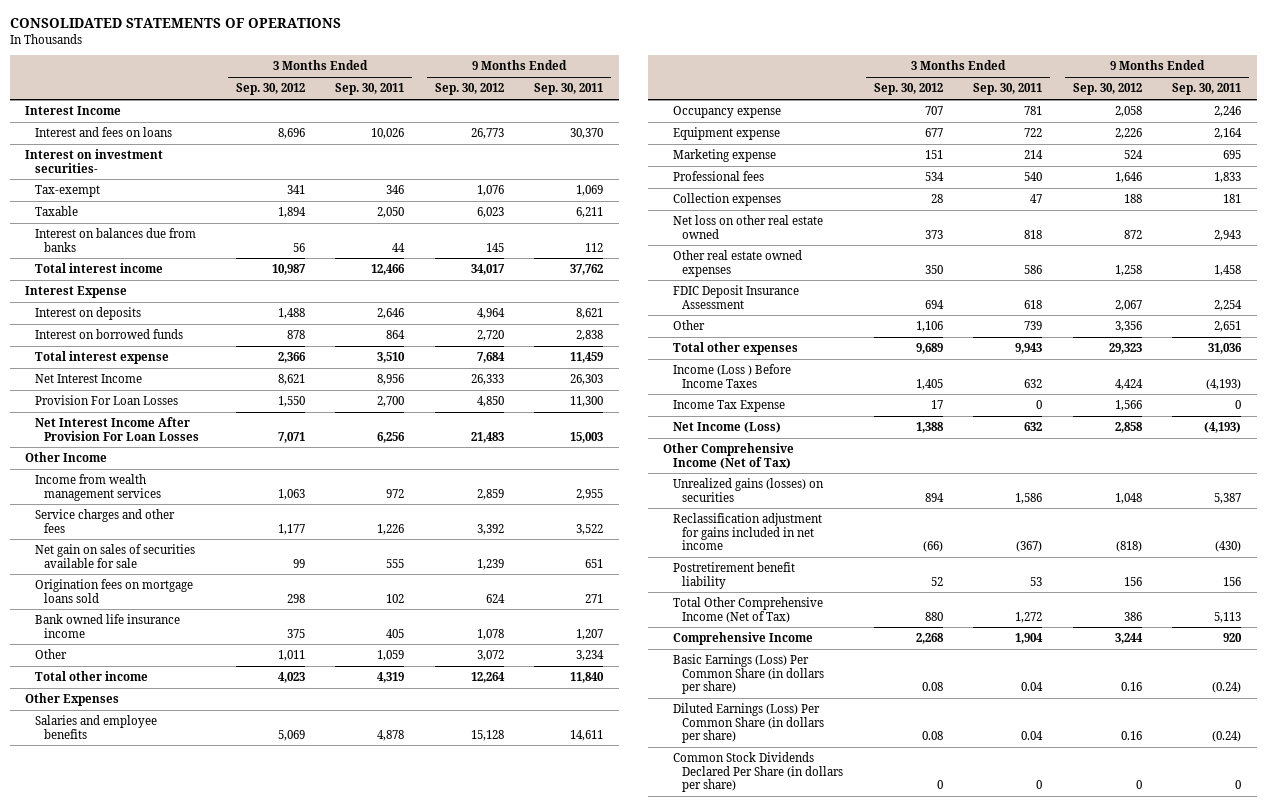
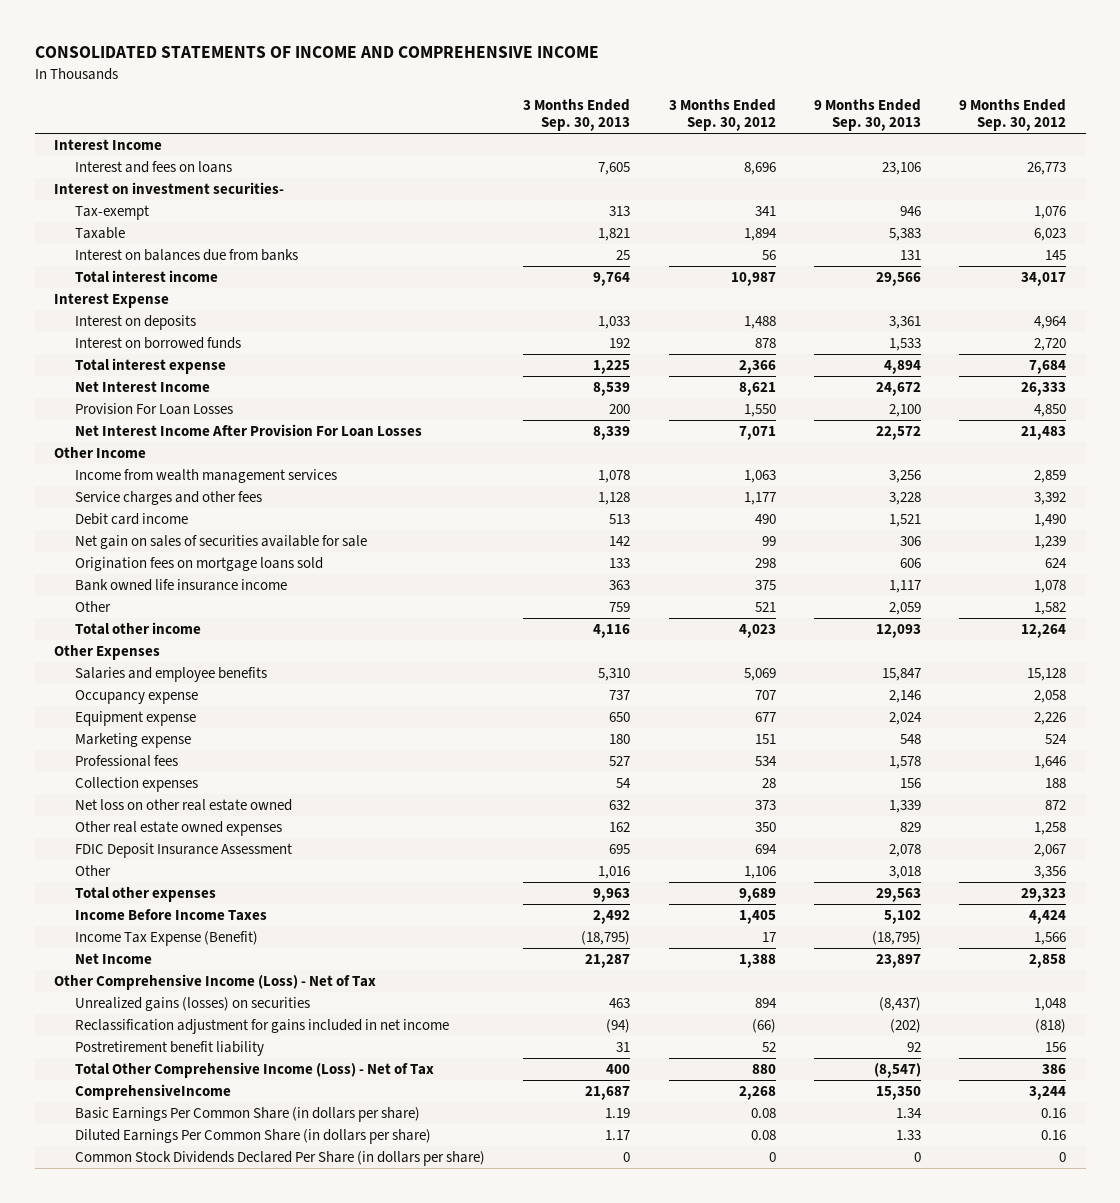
[9,17,341,28] CONSOLIDATED STATEMENTS OF OPERATIONS -> [34,46,599,59] CONSOLIDATED STATEMENTS OF INCOME AND COMPREHENSIVE INCOME
[335,83,405,96] Sep. 30, 2011 -> none
[534,83,604,96] Sep. 30, 2011 -> none
none -> [523,98,631,132] 3 Months Ended Sep. 30, 2013
none -> [813,98,921,132] 9 Months Ended Sep. 30, 2013
none -> [74,513,188,526] Debit card income
[277,650,305,662] 1,011 -> [754,602,776,613] 521
[476,650,504,662] 3,072 -> [1034,602,1067,616] 1,582
[672,364,791,388] Income (Loss ) Before Income Taxes -> [74,909,267,922] Income Before Income Taxes
[672,400,785,413] Income Tax Expense -> [74,931,258,947] Income Tax Expense (Benefit)
[672,422,781,434] Net Income (Loss) -> [74,953,152,965] Net Income
[663,443,795,469] Other Comprehensive Income (Net of Tax) -> [53,974,376,991] Other Comprehensive Income (Loss) - Net of Tax
[672,597,823,623] Total Other Comprehensive Income (Net of Tax) -> [74,1062,434,1079] Total Other Comprehensive Income (Loss) - Net of Tax
[672,632,813,646] Comprehensive Income -> [74,1084,231,1101] ComprehensiveIncome
[672,654,825,695] Basic Earnings (Loss) Per Common Share (in dollars per share) -> [74,1107,420,1123] Basic Earnings Per Common Share (in dollars per share)
[672,703,825,744] Diluted Earnings (Loss) Per Common Share (in dollars per share) -> [74,1129,431,1145] Diluted Earnings Per Common Share (in dollars per share)

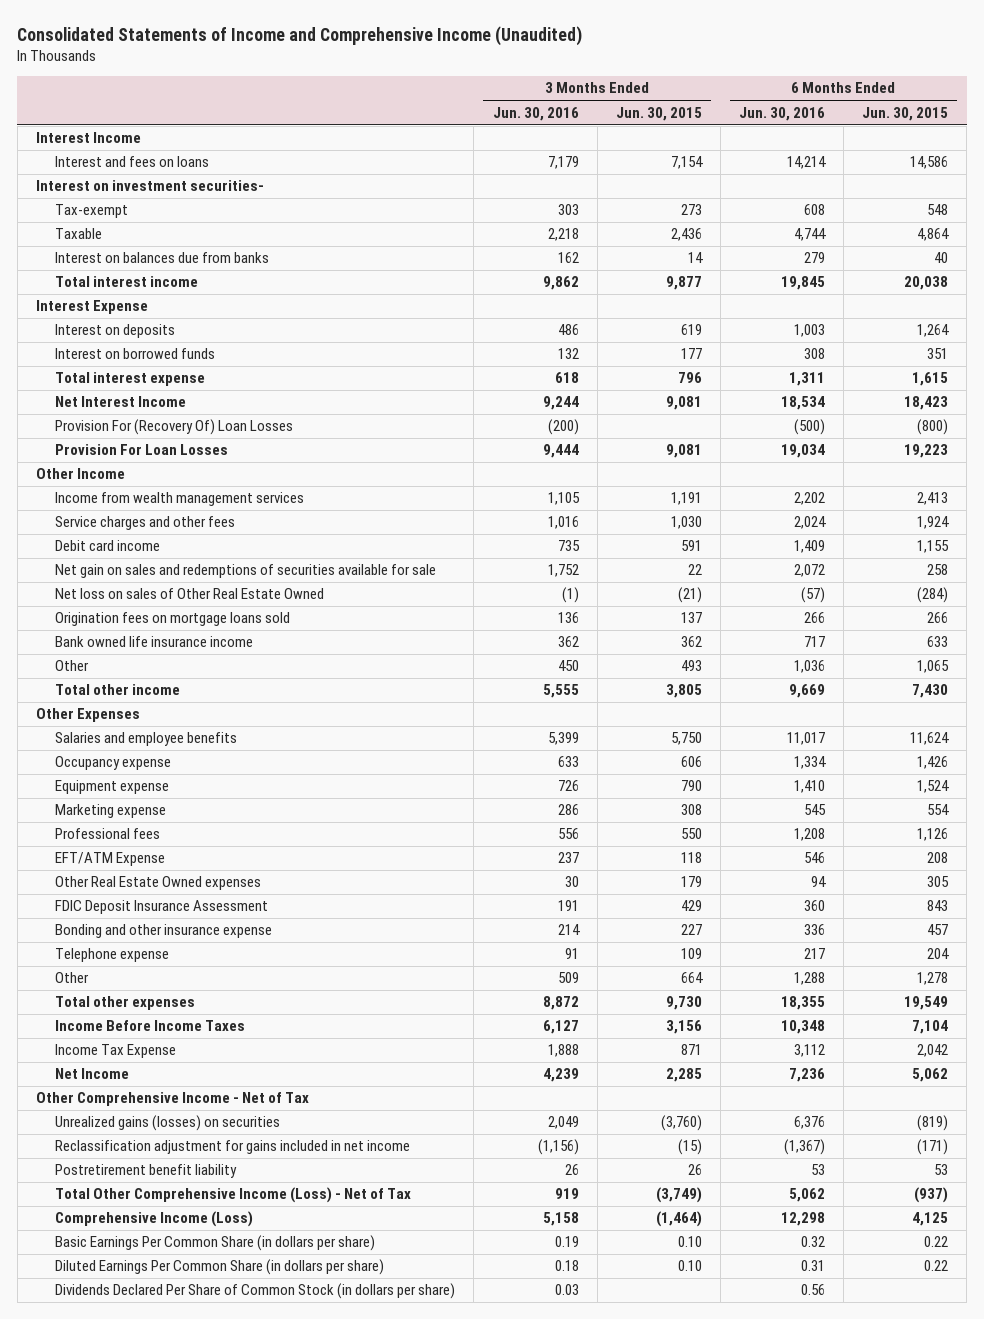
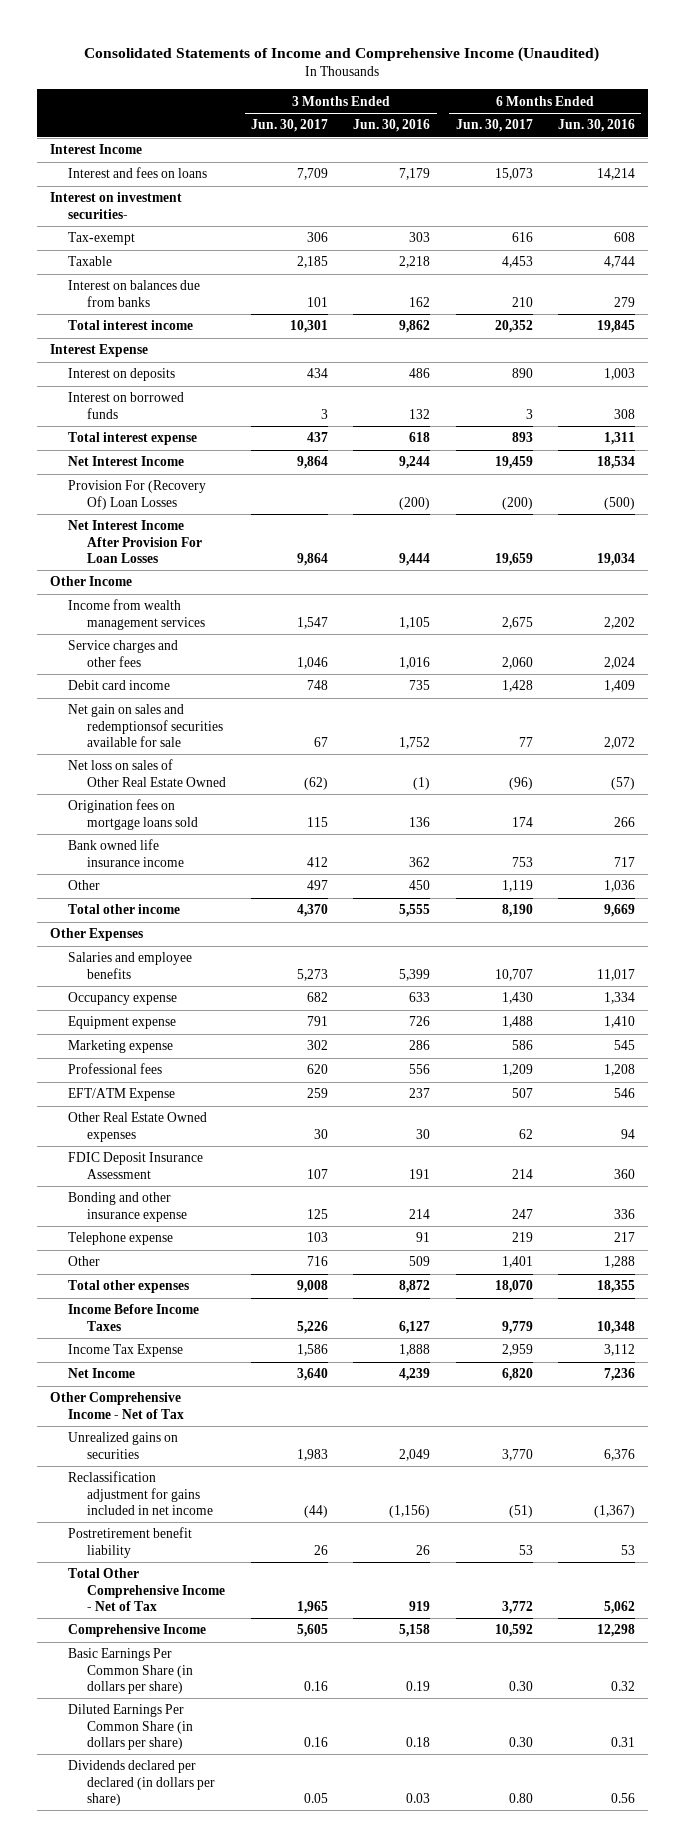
[615,106,702,121] Jun. 30, 2015 -> none
[862,106,949,121] Jun. 30, 2015 -> none
none -> [250,119,328,133] Jun. 30, 2017
none -> [455,119,533,133] Jun. 30, 2017
[55,444,229,456] Provision For Loan Losses -> [68,520,202,563] Net Interest Income After Provision For Loan Losses
[55,564,437,579] Net gain on sales and redemptions of securities available for sale -> [68,704,223,747] Net gain on sales and redemptionsof securities available for sale
[55,1115,281,1132] Unrealized gains (losses) on securities -> [68,1432,179,1459] Unrealized gains on securities
[55,1187,412,1204] Total Other Comprehensive Income (Loss) - Net of Tax -> [68,1568,225,1611] Total Other Comprehensive Income - Net of Tax
[55,1211,254,1228] Comprehensive Income (Loss) -> [68,1624,207,1638] Comprehensive Income
[55,1283,456,1300] Dividends Declared Per Share of Common Stock (in dollars per share) -> [68,1760,215,1806] Dividends declared per declared (in dollars per share)

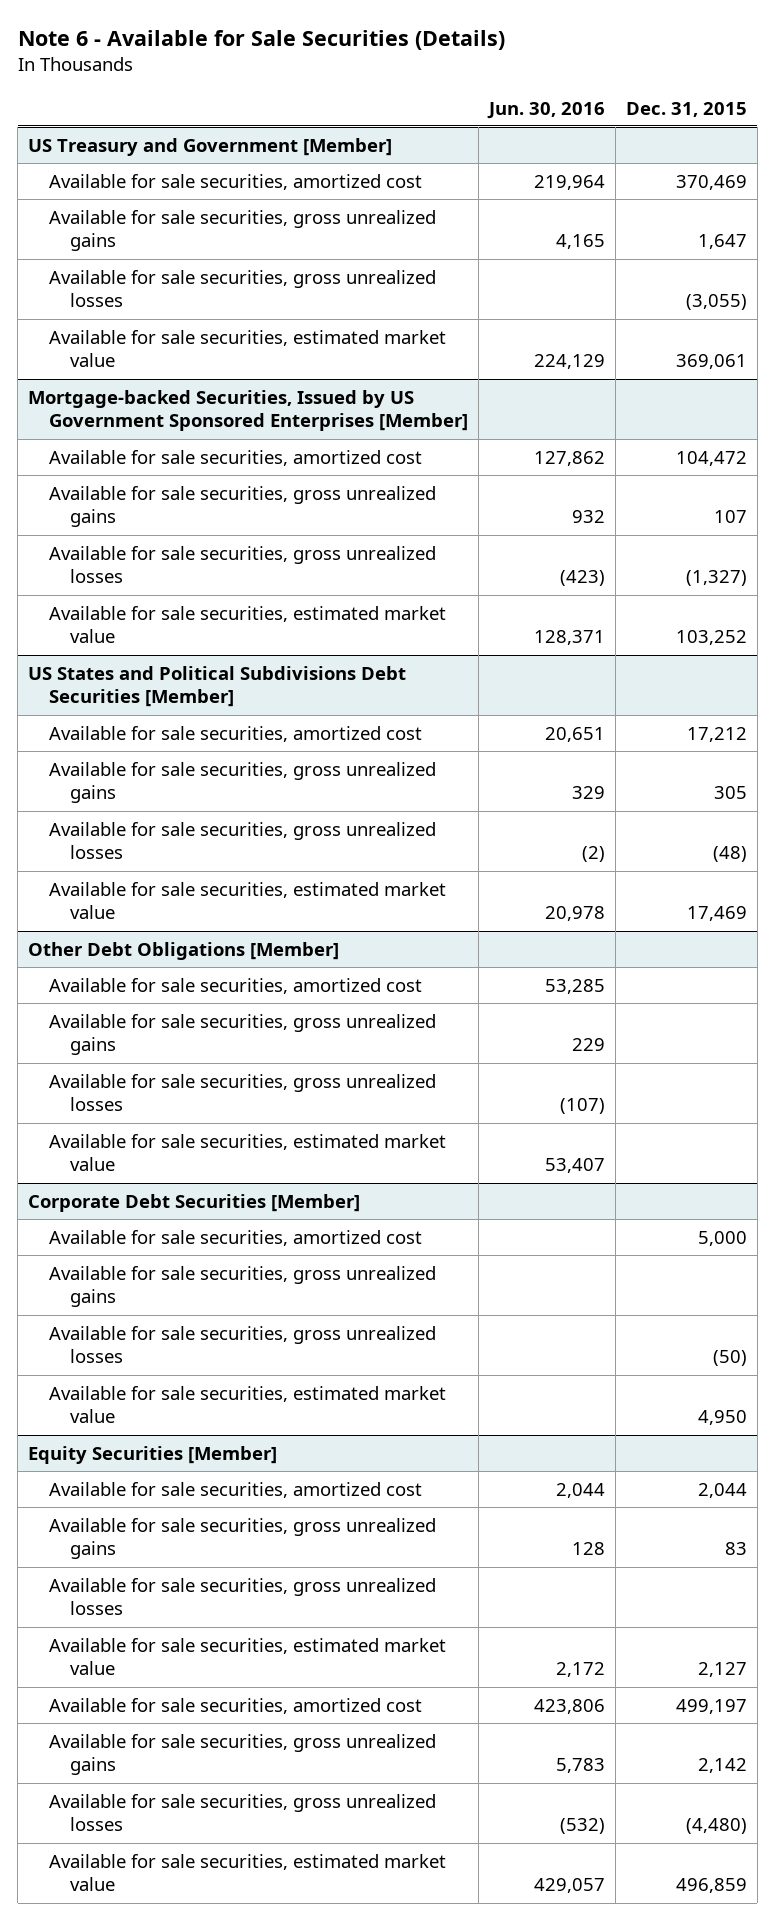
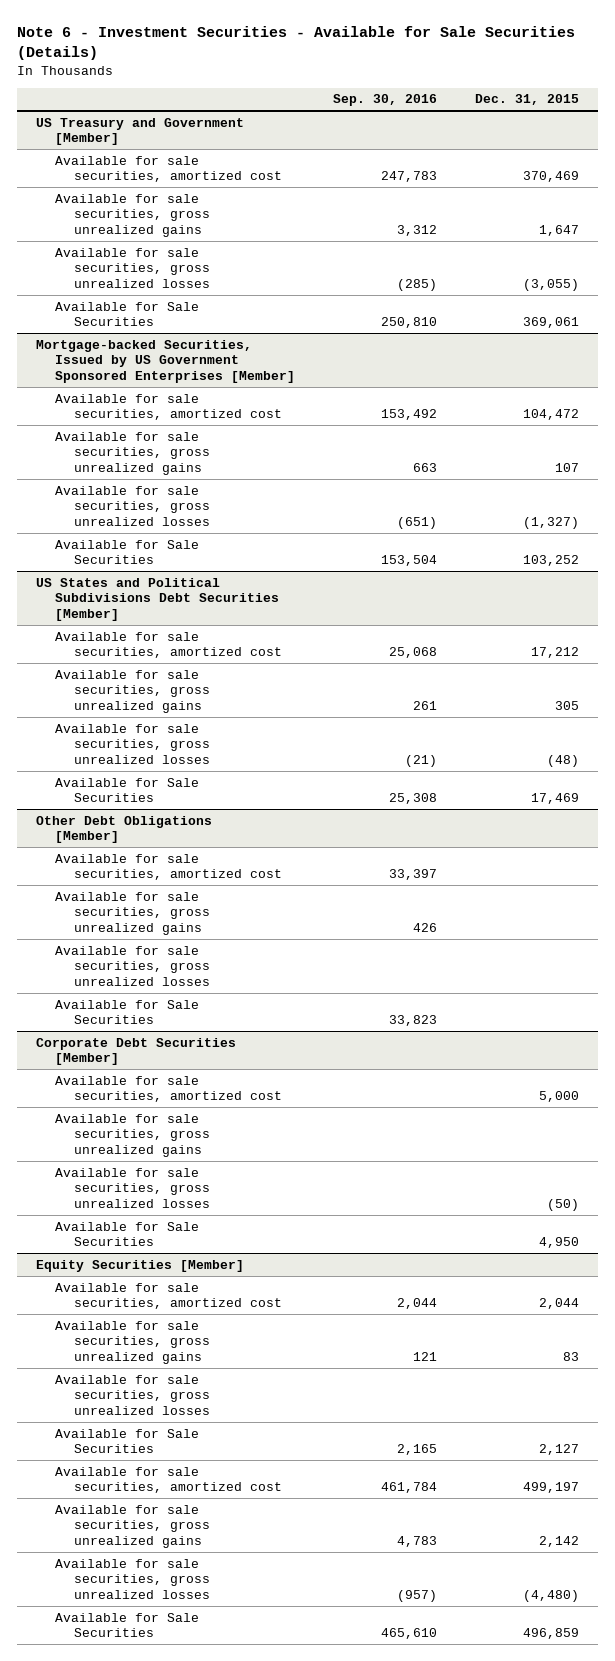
[17,30,505,51] Note 6 - Available for Sale Securities (Details) -> [16,25,575,61] Note 6 - Investment Securities - Available for Sale Securities (Details)
[486,101,605,119] Jun. 30, 2016 -> none
none -> [333,94,438,107] Sep. 30, 2016
[48,329,446,368] Available for sale securities, estimated market value -> [55,301,200,327] Available for Sale Securities
[48,605,446,644] Available for sale securities, estimated market value -> [55,539,200,565] Available for Sale Securities
[48,881,446,920] Available for sale securities, estimated market value -> [55,777,200,803] Available for Sale Securities
[48,1133,446,1172] Available for sale securities, estimated market value -> [55,999,200,1025] Available for Sale Securities
[48,1385,446,1424] Available for sale securities, estimated market value -> [55,1221,200,1247] Available for Sale Securities
[48,1637,446,1676] Available for sale securities, estimated market value -> [55,1428,200,1454] Available for Sale Securities
[48,1853,446,1892] Available for sale securities, estimated market value -> [55,1612,200,1638] Available for Sale Securities

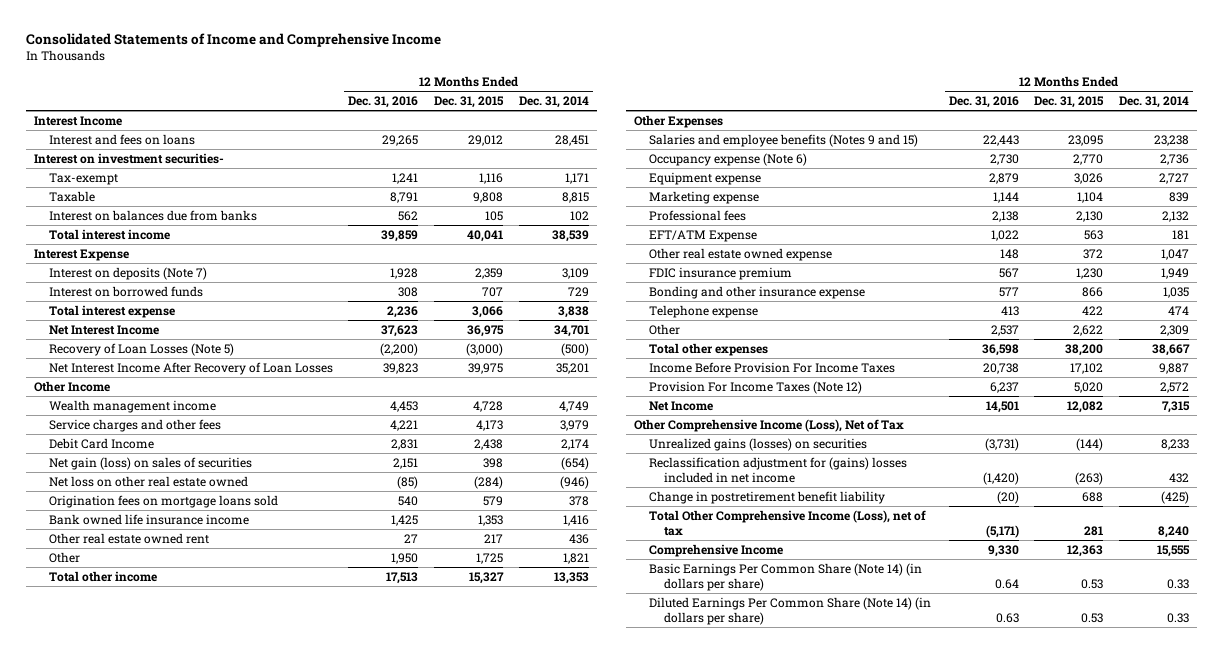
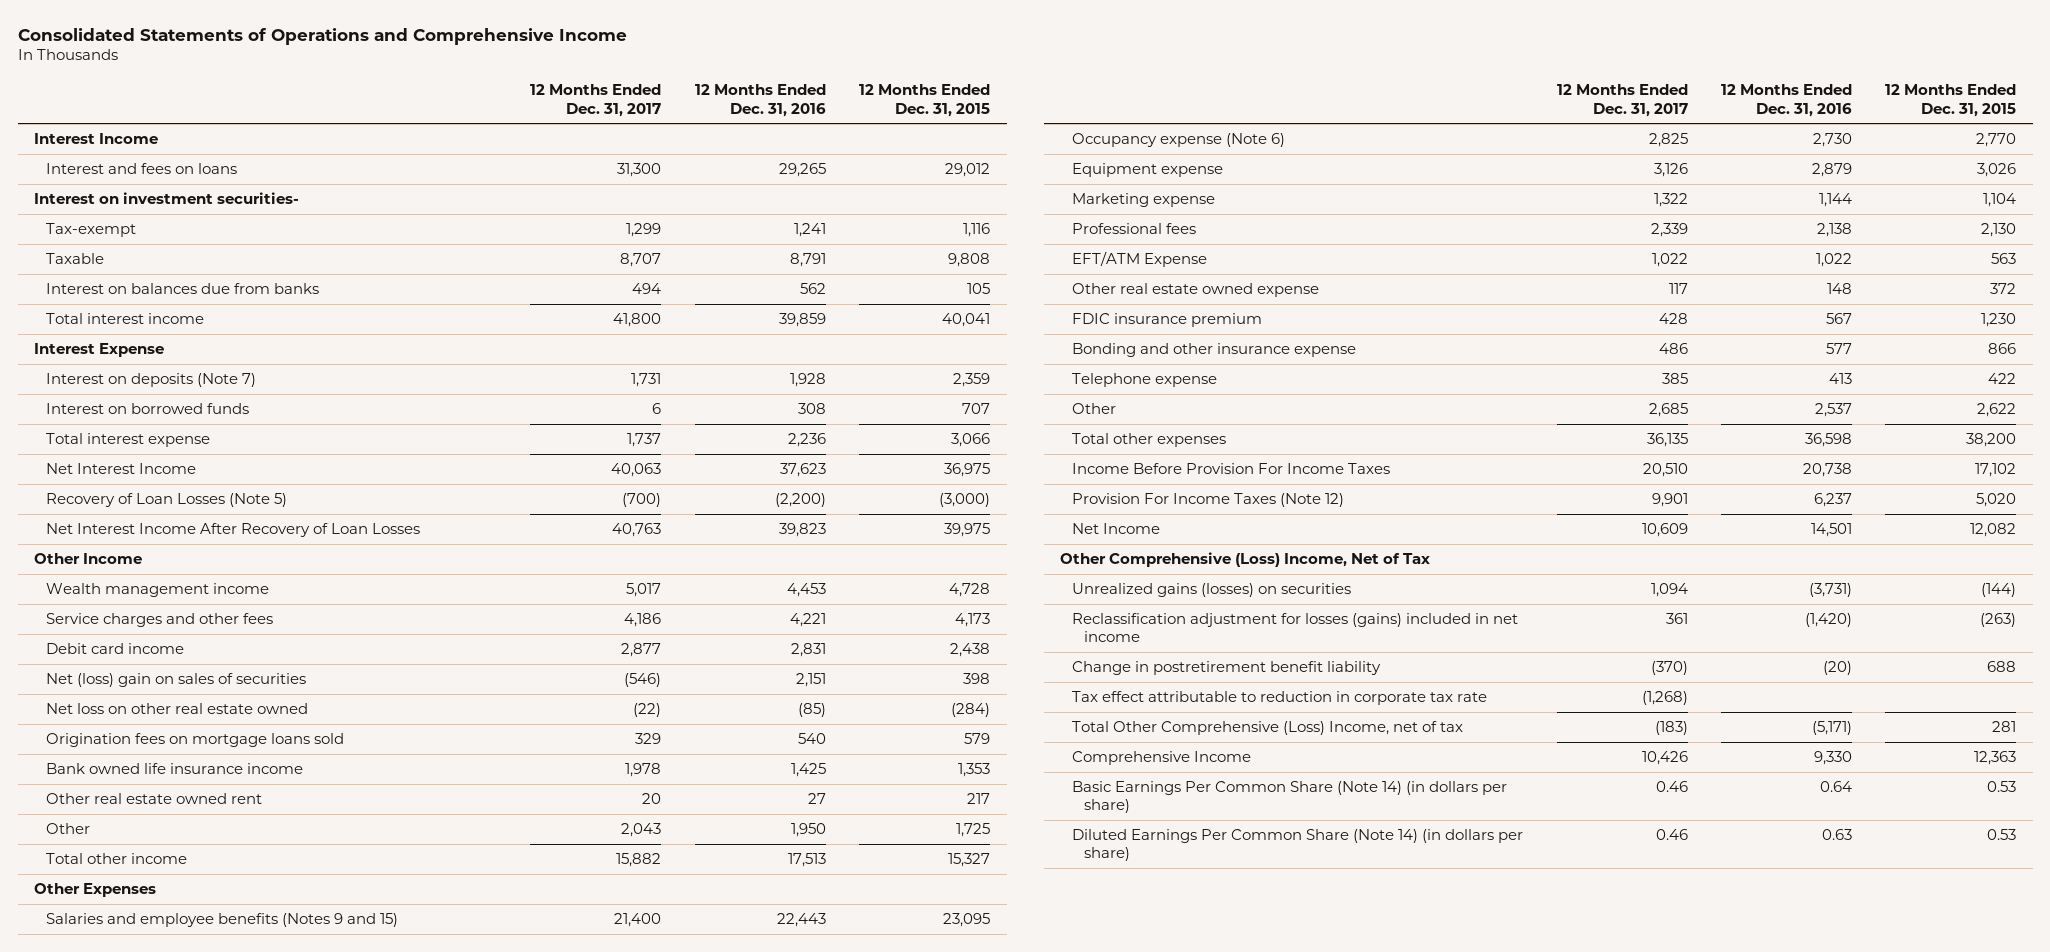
[25,33,441,48] Consolidated Statements of Income and Comprehensive Income -> [17,27,627,45] Consolidated Statements of Operations and Comprehensive Income
[518,96,589,109] Dec. 31, 2014 -> none
none -> [530,84,662,117] 12 Months Ended Dec. 31, 2017
[48,437,154,449] Debit Card Income -> [46,643,185,655] Debit card income
[48,456,252,470] Net gain (loss) on sales of securities -> [46,673,307,688] Net (loss) gain on sales of securities
[634,418,905,432] Other Comprehensive Income (Loss), Net of Tax -> [1060,552,1431,568] Other Comprehensive (Loss) Income, Net of Tax
[648,456,907,483] Reclassification adjustment for (gains) losses included in net income -> [1072,613,1519,643] Reclassification adjustment for losses (gains) included in net income
none -> [1072,691,1488,706] Tax effect attributable to reduction in corporate tax rate
[648,509,926,536] Total Other Comprehensive Income (Loss), net of tax -> [1072,721,1464,736] Total Other Comprehensive (Loss) Income, net of tax

